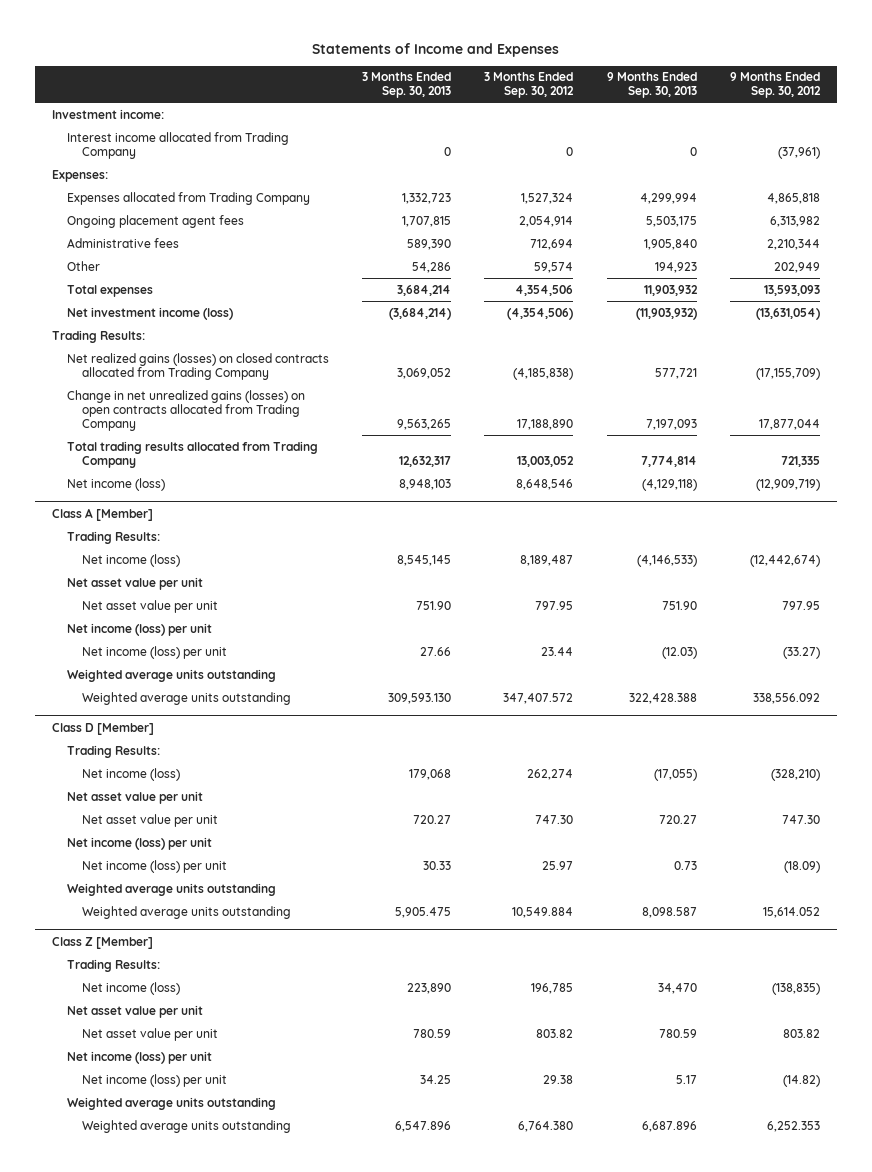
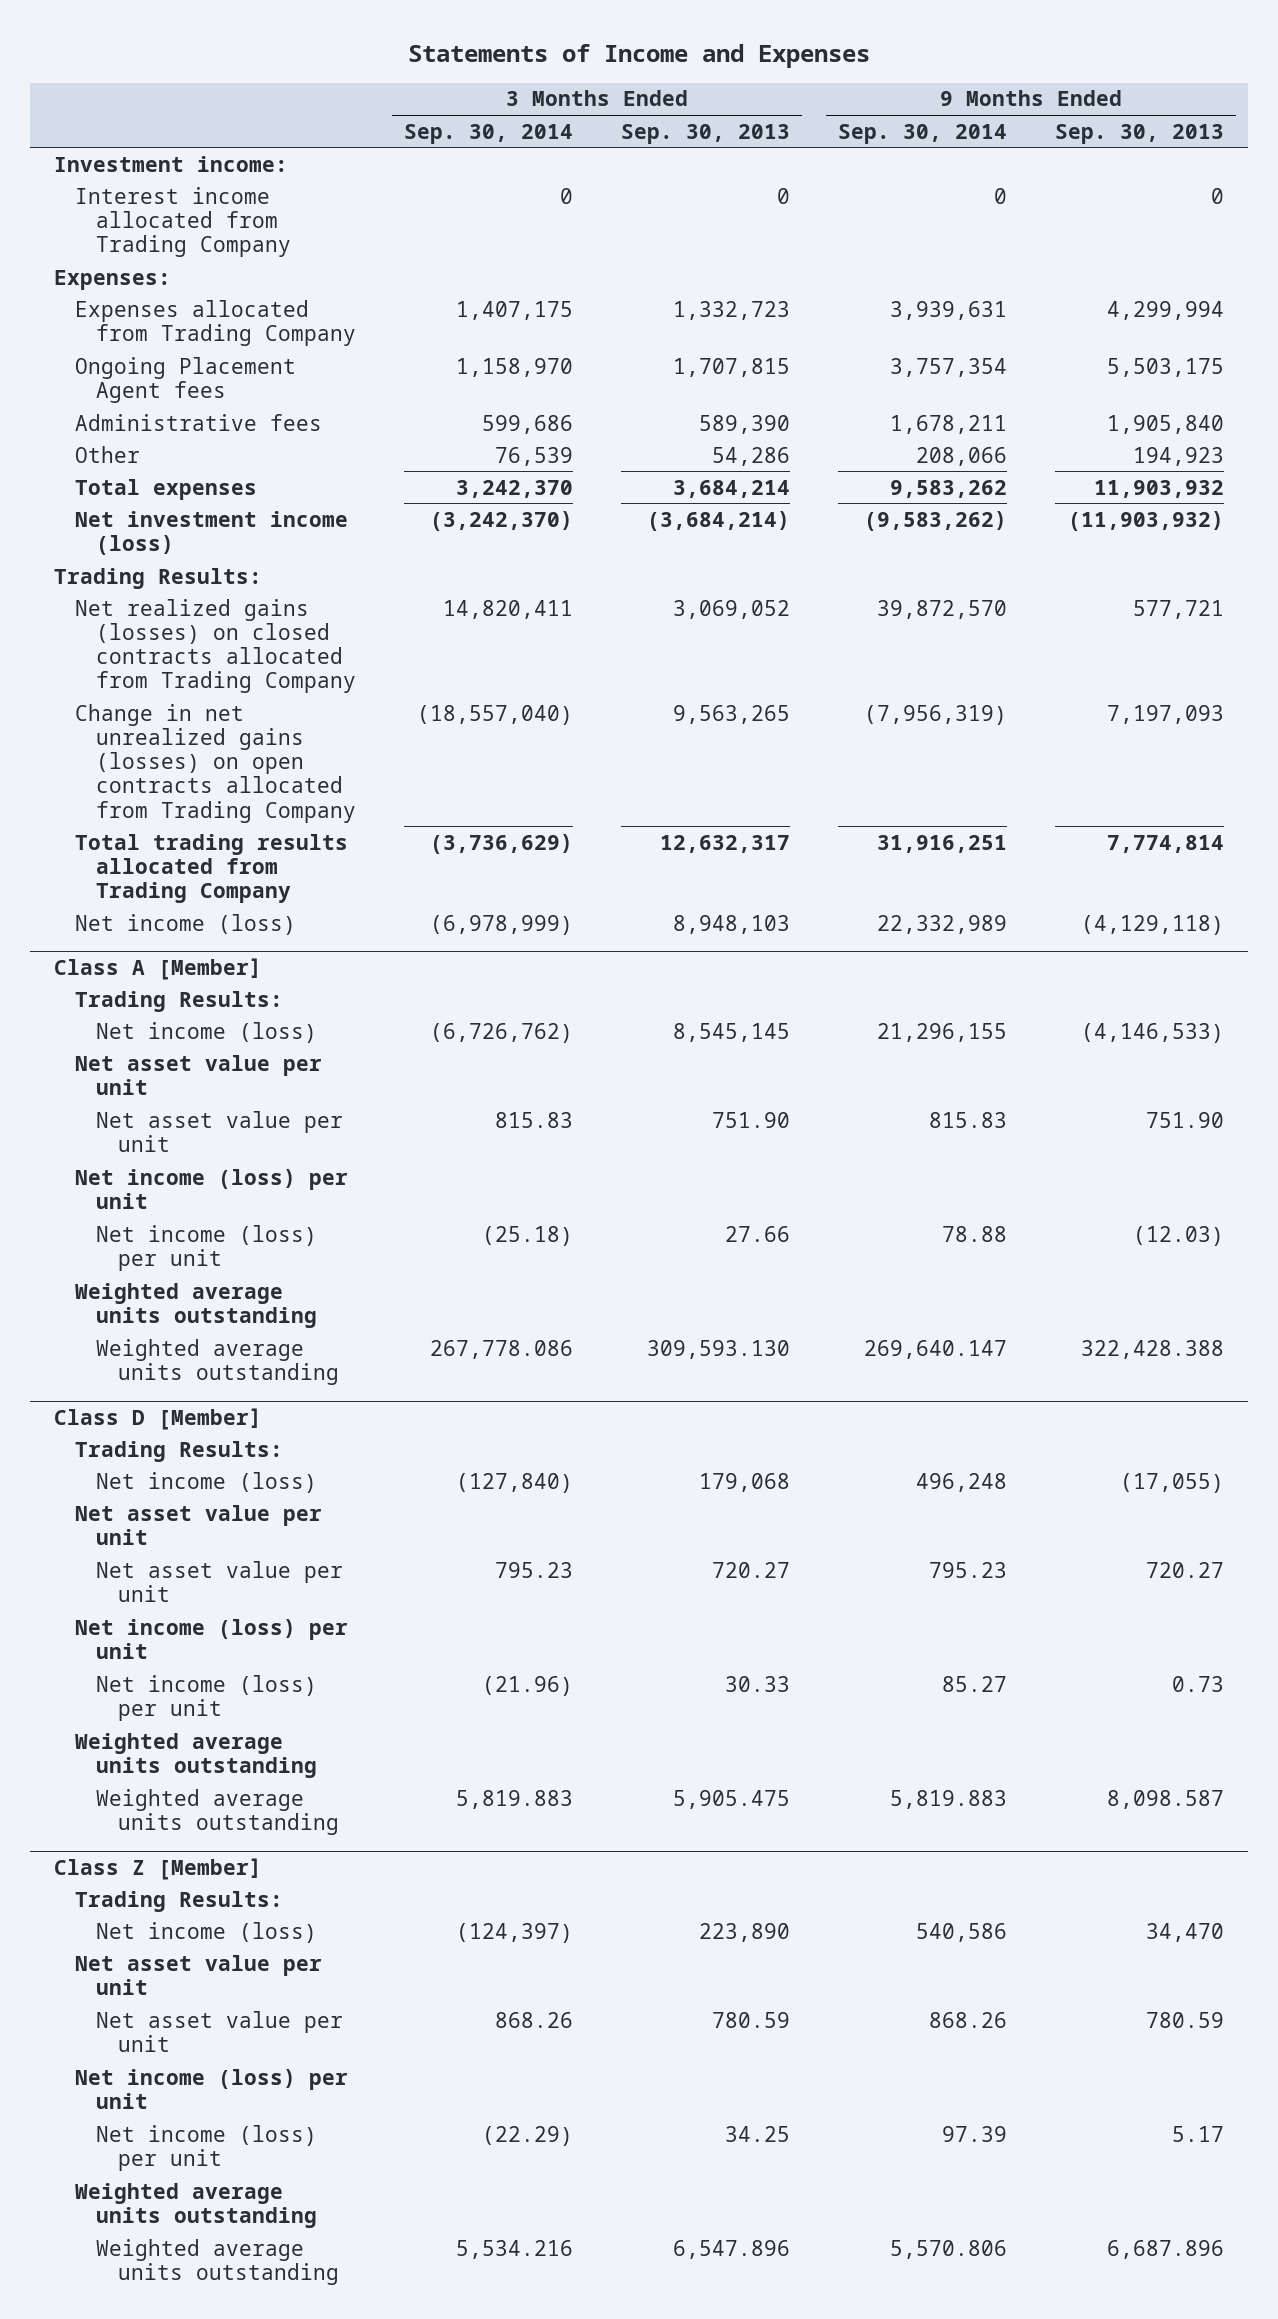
[484,72,575,99] 3 Months Ended Sep. 30, 2012 -> none
[729,72,821,99] 9 Months Ended Sep. 30, 2012 -> none
none -> [404,123,574,144] Sep. 30, 2014
none -> [838,123,1008,144] Sep. 30, 2014
[66,214,244,228] Ongoing placement agent fees -> [74,356,296,403] Ongoing Placement Agent fees

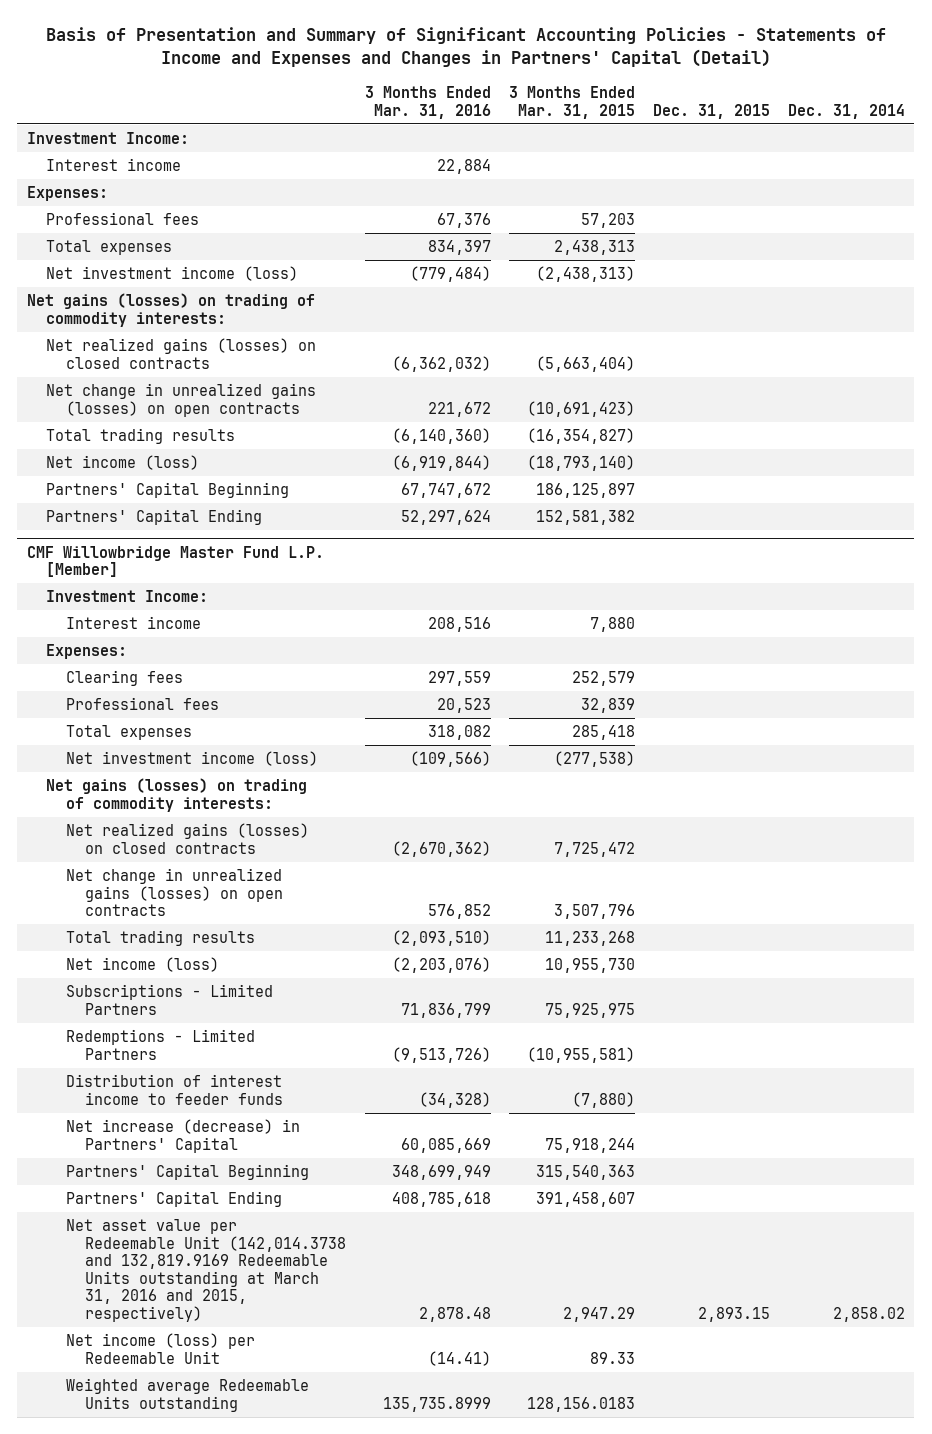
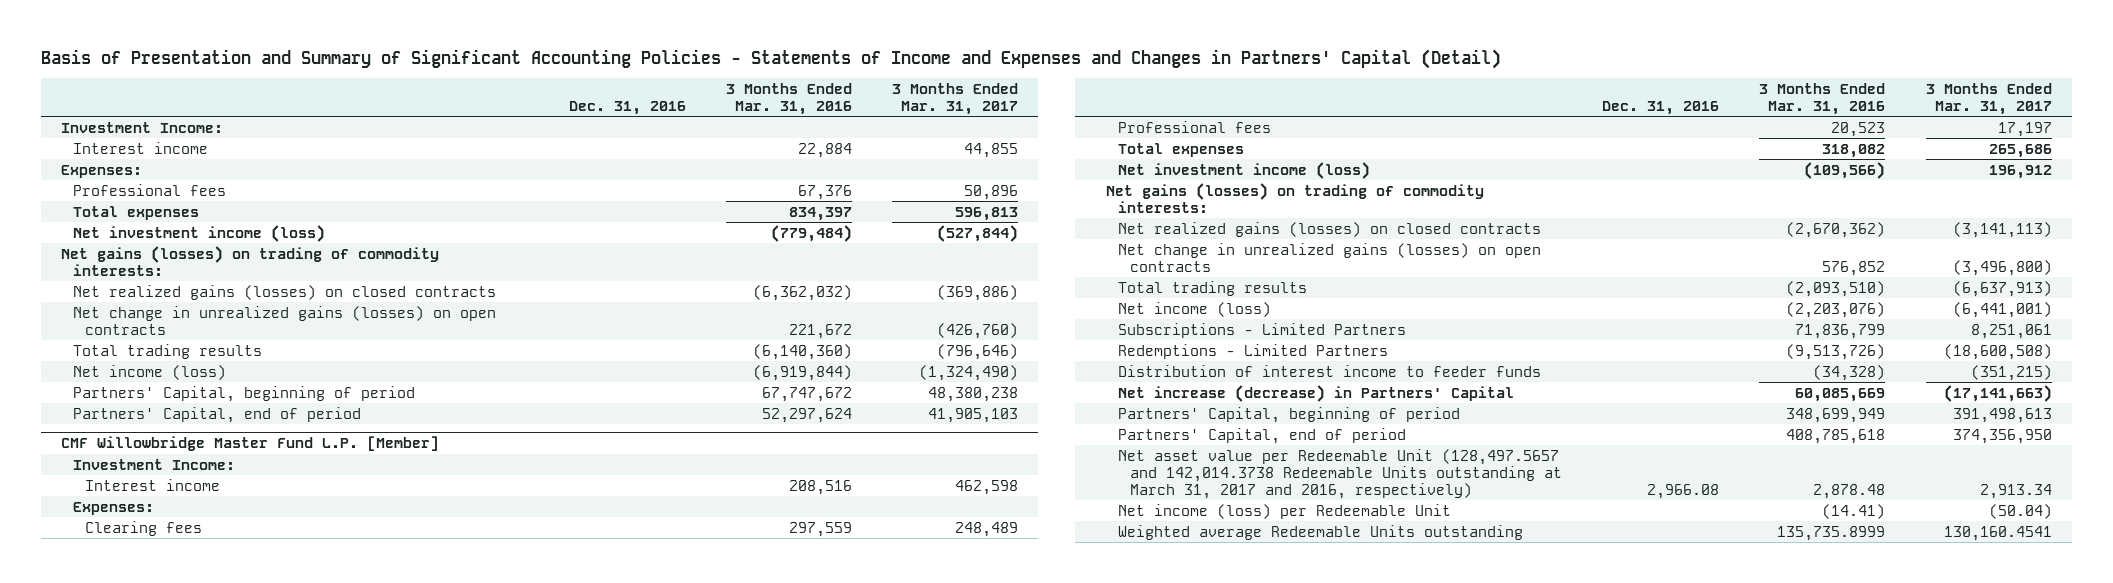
[508,86,635,119] 3 Months Ended Mar. 31, 2015 -> none
[652,103,770,119] Dec. 31, 2015 -> none
[788,103,906,119] Dec. 31, 2014 -> none
none -> [568,100,686,115] Dec. 31, 2016
none -> [892,82,1019,115] 3 Months Ended Mar. 31, 2017
[46,481,290,498] Partners' Capital Beginning -> [73,385,416,402] Partners' Capital, beginning of period
[46,508,263,525] Partners' Capital Ending -> [73,406,362,423] Partners' Capital, end of period
[65,1163,309,1180] Partners' Capital Beginning -> [1118,406,1461,423] Partners' Capital, beginning of period
[65,1190,282,1207] Partners' Capital Ending -> [1118,427,1407,444] Partners' Capital, end of period
[65,1218,347,1322] Net asset value per Redeemable Unit (142,014.3738 and 132,819.9169 Redeemable Units outstanding at March 31, 2016 and 2015, respectively) -> [1118,448,1562,499] Net asset value per Redeemable Unit (128,497.5657 and 142,014.3738 Redeemable Units outstanding at March 31, 2017 and 2016, respectively)

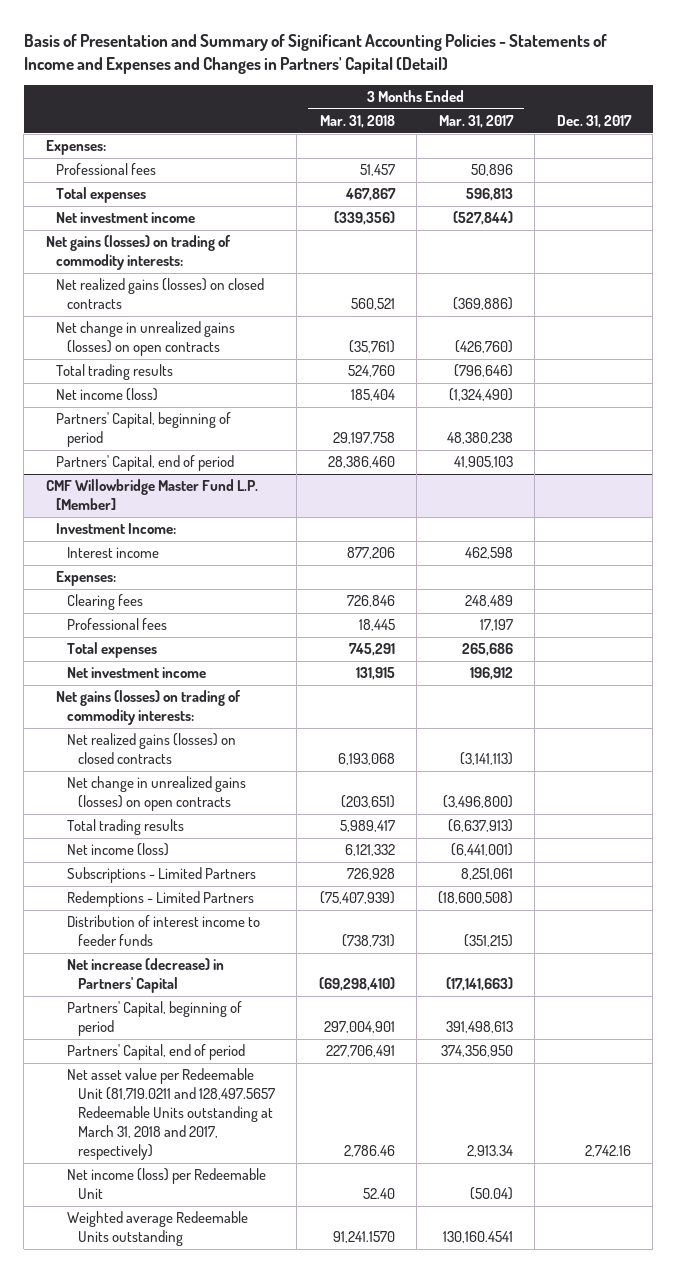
[568,100,686,115] Dec. 31, 2016 -> none
[726,82,853,115] 3 Months Ended Mar. 31, 2016 -> none
none -> [319,115,395,129] Mar. 31, 2018
none -> [556,115,632,129] Dec. 31, 2017
[61,121,224,133] Investment Income: -> none
[73,141,209,154] Interest income -> none
[73,224,326,242] Net investment income (loss) -> [56,212,196,224] Net investment income
[1118,161,1371,179] Net investment income (loss) -> [67,667,207,679] Net investment income
[1118,448,1562,499] Net asset value per Redeemable Unit (128,497.5657 and 142,014.3738 Redeemable Units outstanding at March 31, 2017 and 2016, respectively) -> [67,1068,275,1161] Net asset value per Redeemable Unit (81,719.0211 and 128,497.5657 Redeemable Units outstanding at March 31, 2018 and 2017, respectively)

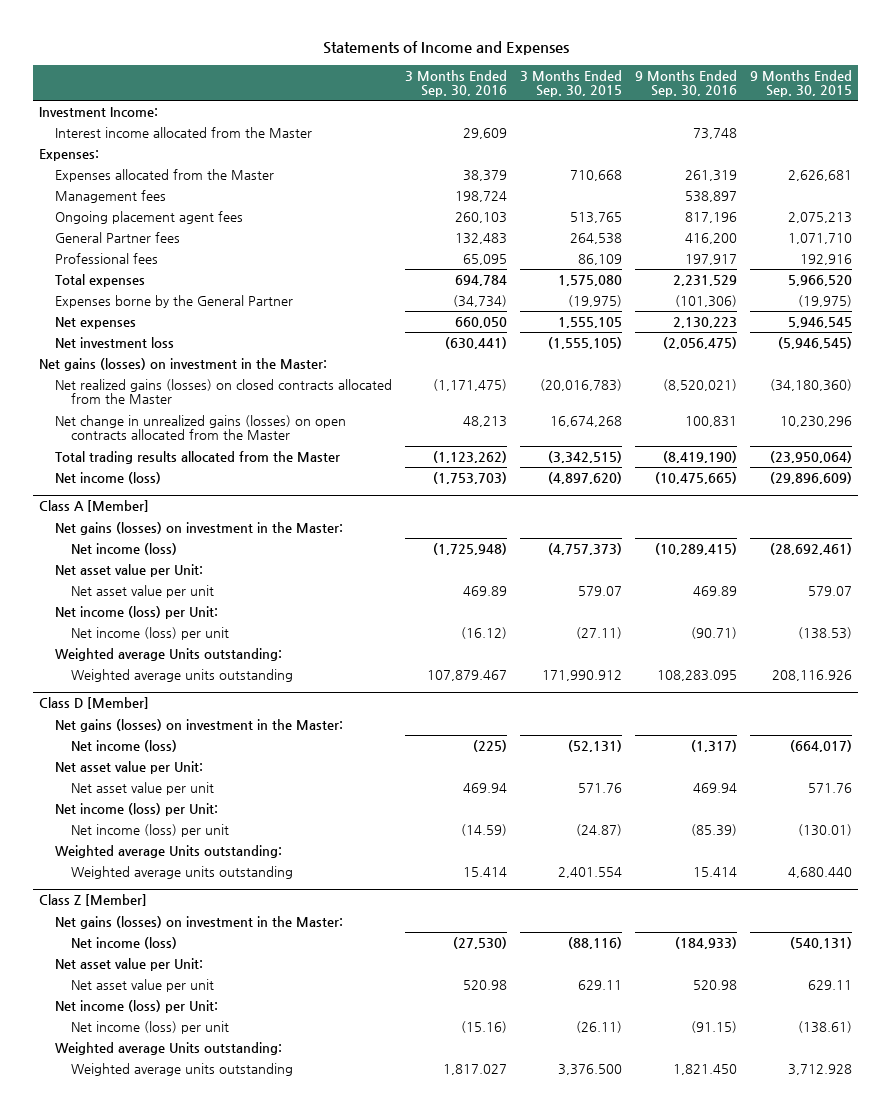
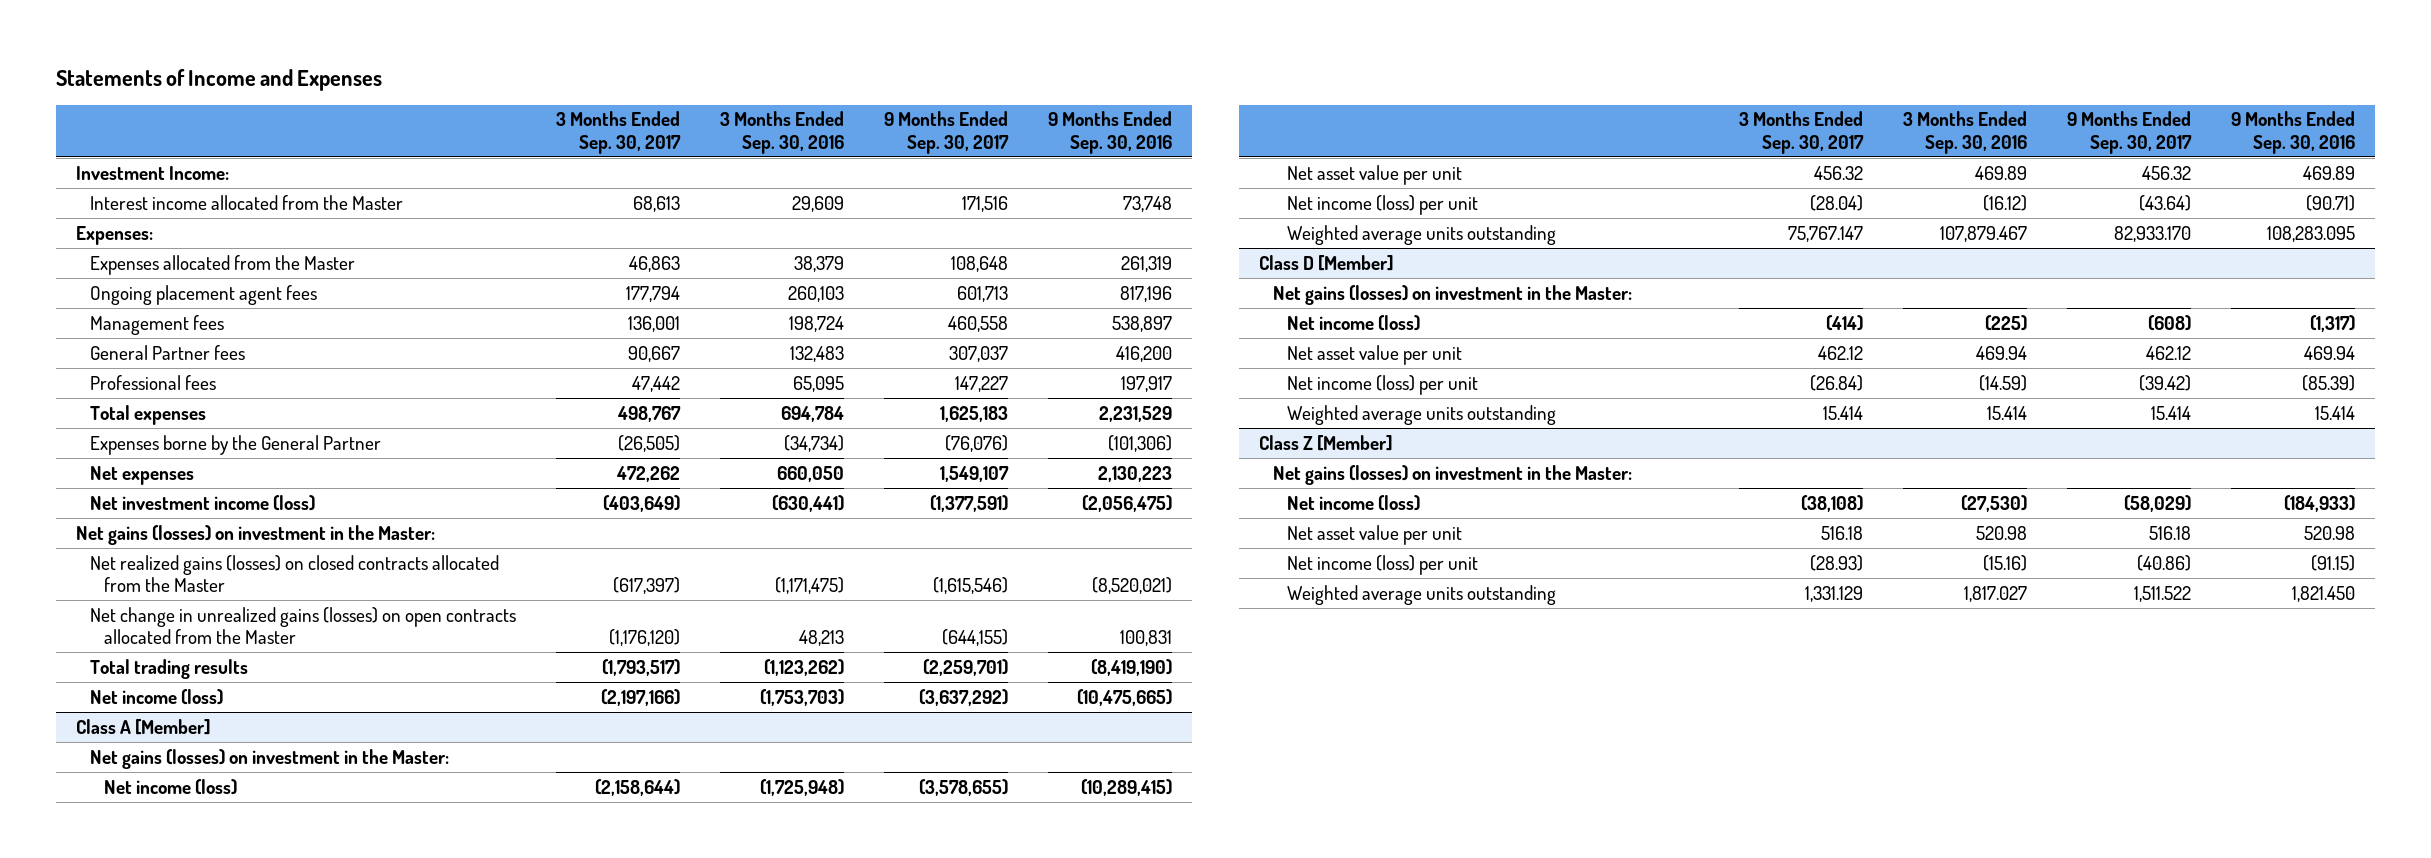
[519,69,622,98] 3 Months Ended Sep. 30, 2015 -> none
[749,69,852,98] 9 Months Ended Sep. 30, 2015 -> none
none -> [556,111,682,154] 3 Months Ended Sep. 30, 2017
none -> [883,111,1009,154] 9 Months Ended Sep. 30, 2017
[55,190,167,204] Management fees -> [90,314,225,335] Management fees
[55,337,175,349] Net investment loss -> [90,494,316,511] Net investment income (loss)
[55,451,341,465] Total trading results allocated from the Master -> [90,658,249,679] Total trading results
[55,564,204,578] Net asset value per Unit: -> none
[55,606,219,620] Net income (loss) per Unit: -> none
[55,648,283,662] Weighted average Units outstanding: -> none
[55,761,204,775] Net asset value per Unit: -> none
[55,803,219,817] Net income (loss) per Unit: -> none
[55,845,283,859] Weighted average Units outstanding: -> none
[55,958,204,972] Net asset value per Unit: -> none
[55,1000,219,1014] Net income (loss) per Unit: -> none
[55,1042,283,1056] Weighted average Units outstanding: -> none

